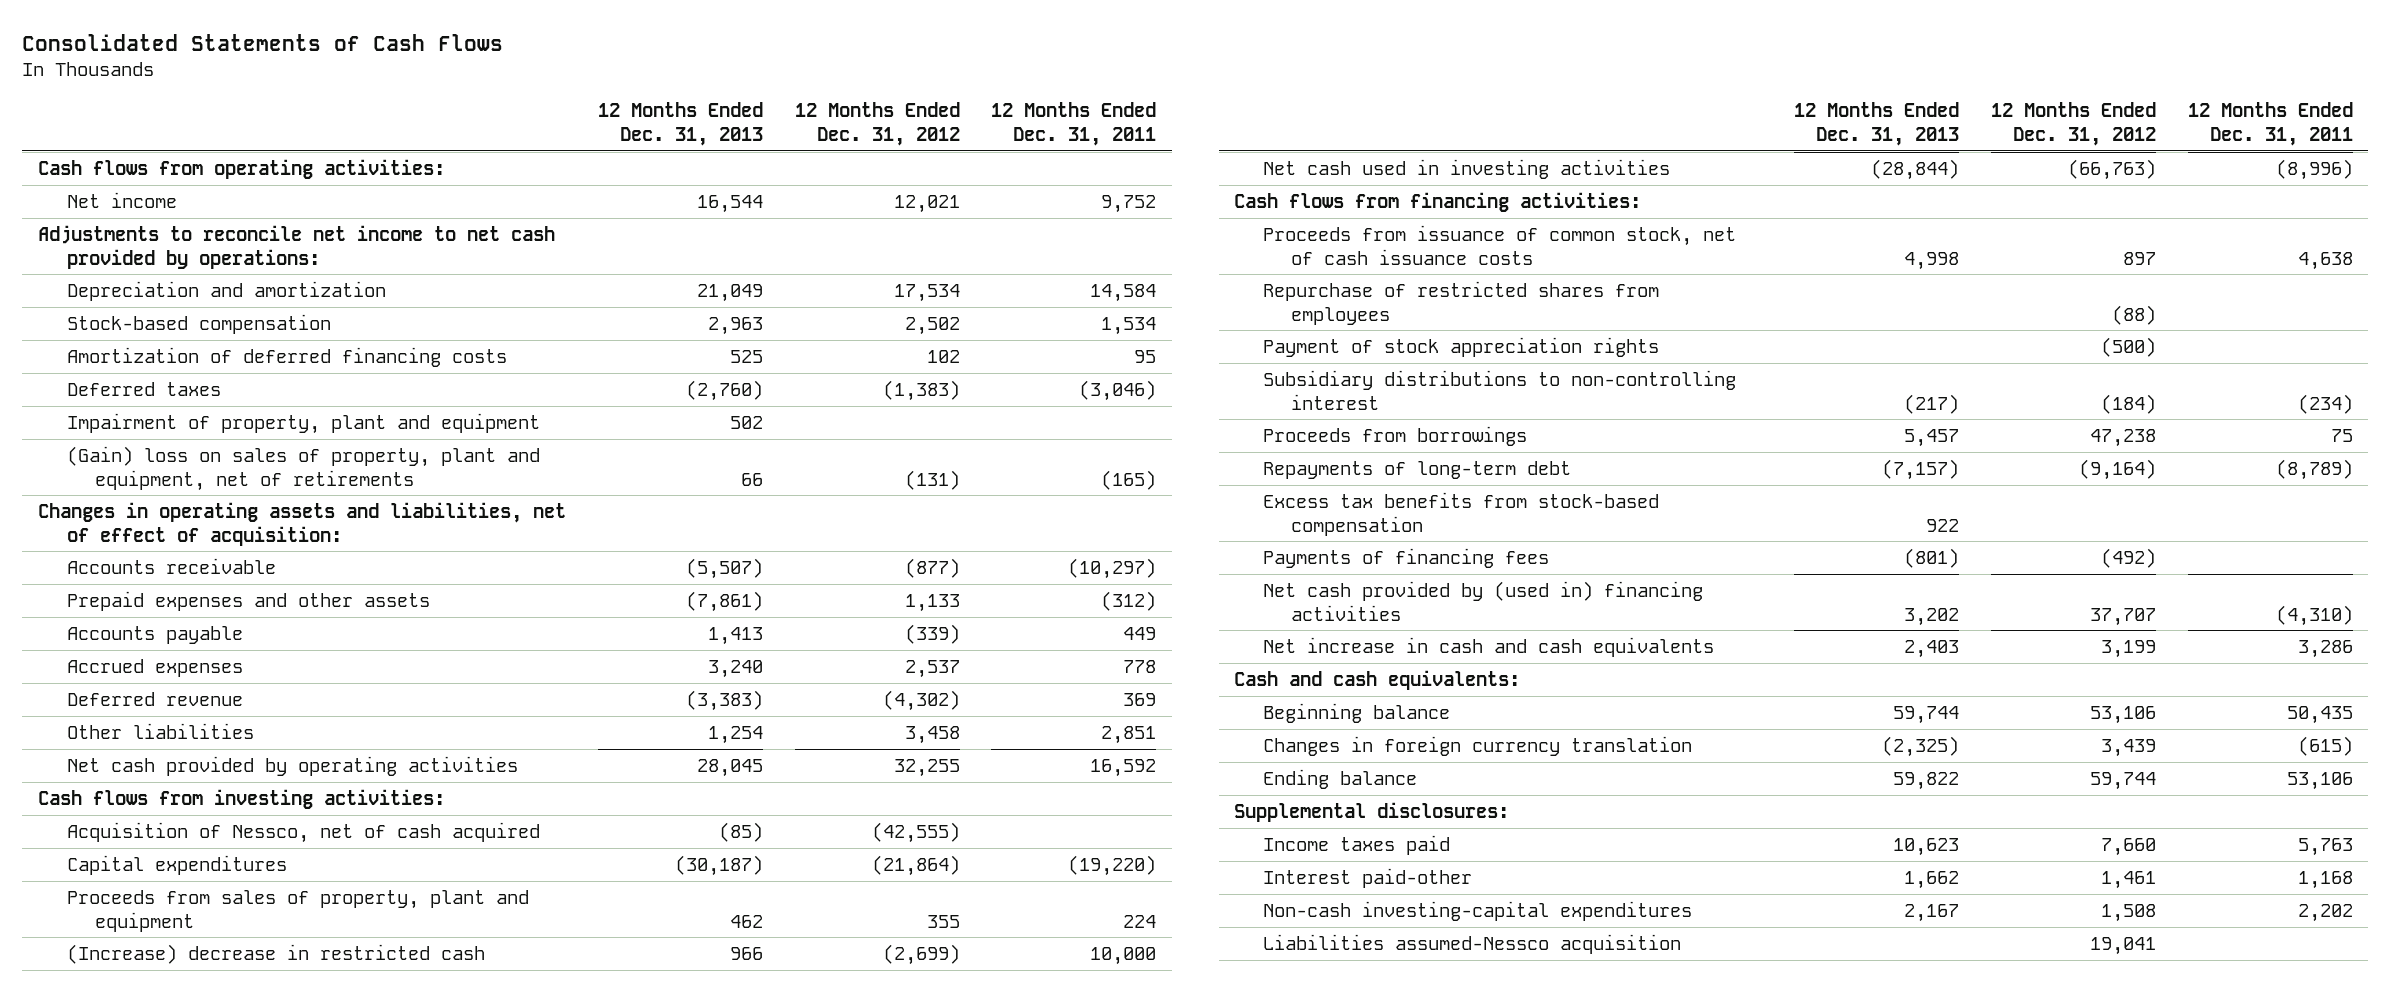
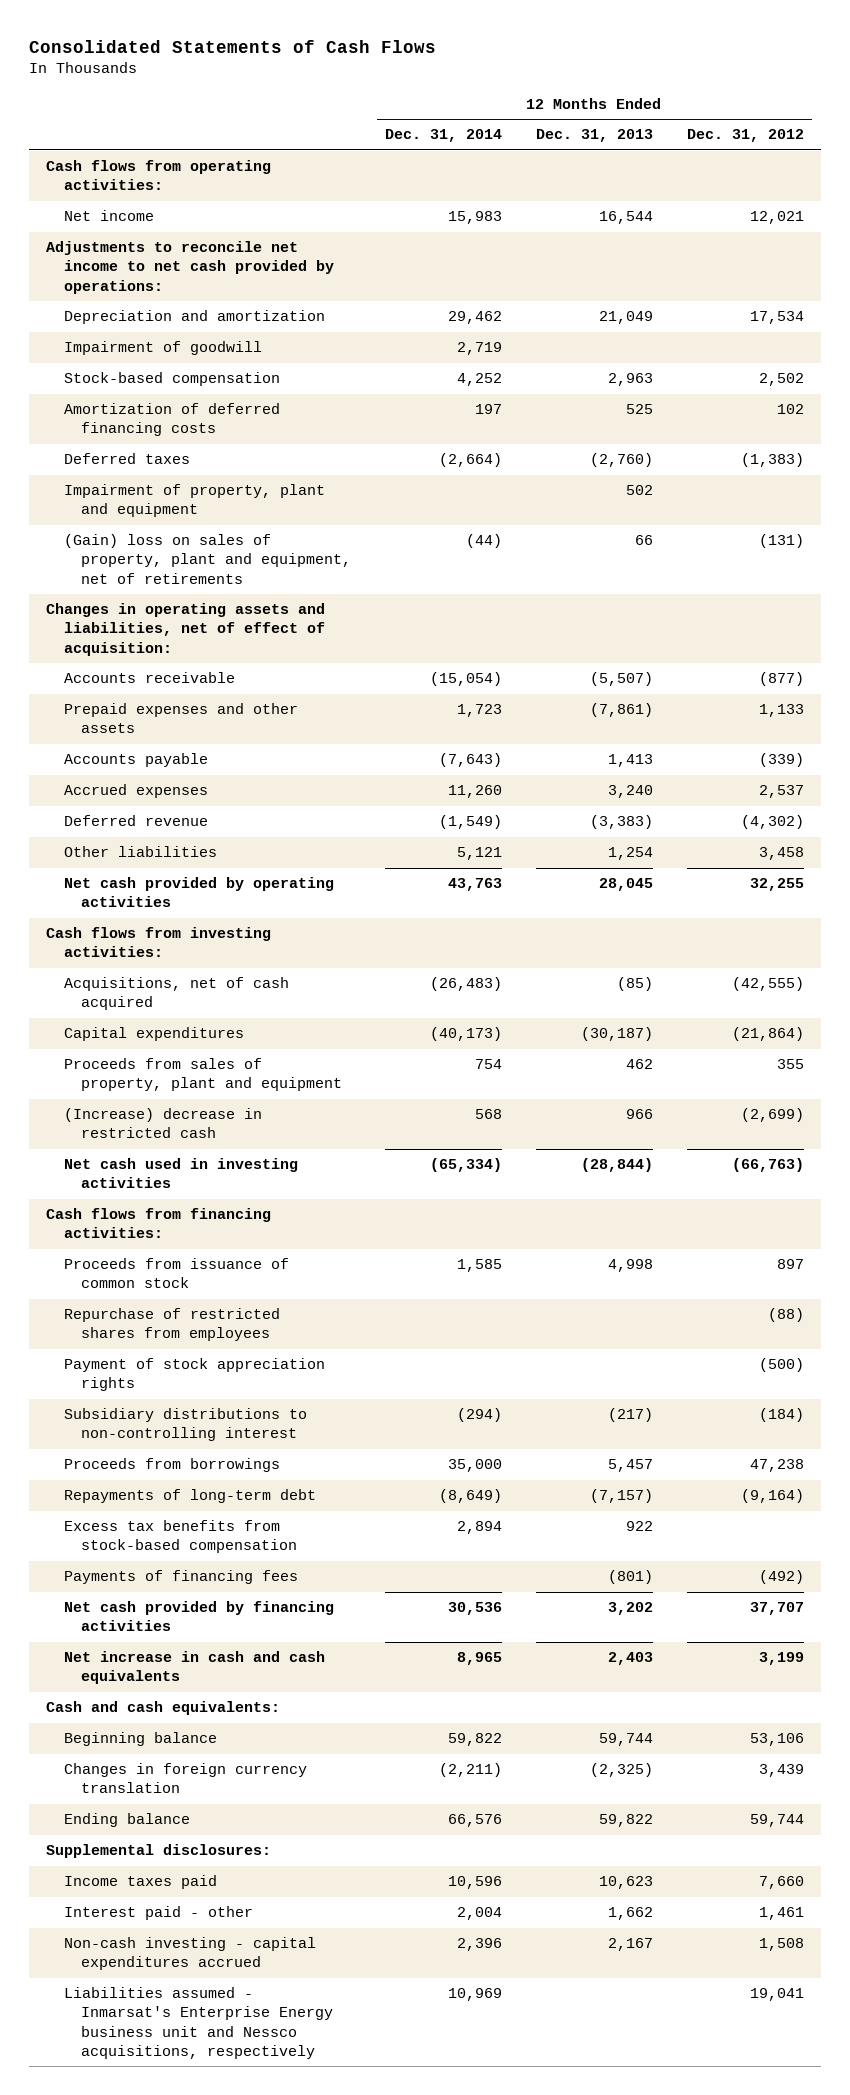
[991,102,1157,147] 12 Months Ended Dec. 31, 2011 -> none
none -> [385,129,503,143] Dec. 31, 2014
none -> [63,341,262,356] Impairment of goodwill
[66,821,540,843] Acquisition of Nessco, net of cash acquired -> [63,977,289,1011] Acquisitions, net of cash acquired
[1262,224,1736,265] Proceeds from issuance of common stock, net of cash issuance costs -> [63,1258,289,1289] Proceeds from issuance of common stock
[1262,580,1703,621] Net cash provided by (used in) financing activities -> [63,1601,334,1632] Net cash provided by financing activities
[1262,867,1472,888] Interest paid-other -> [63,1906,253,1921] Interest paid - other
[1262,900,1692,921] Non-cash investing-capital expenditures -> [63,1937,316,1971] Non-cash investing - capital expenditures accrued
[1262,933,1681,954] Liabilities assumed-Nessco acquisition -> [63,1987,334,2059] Liabilities assumed - Inmarsat's Enterprise Energy business unit and Nessco acquisitions, respectively

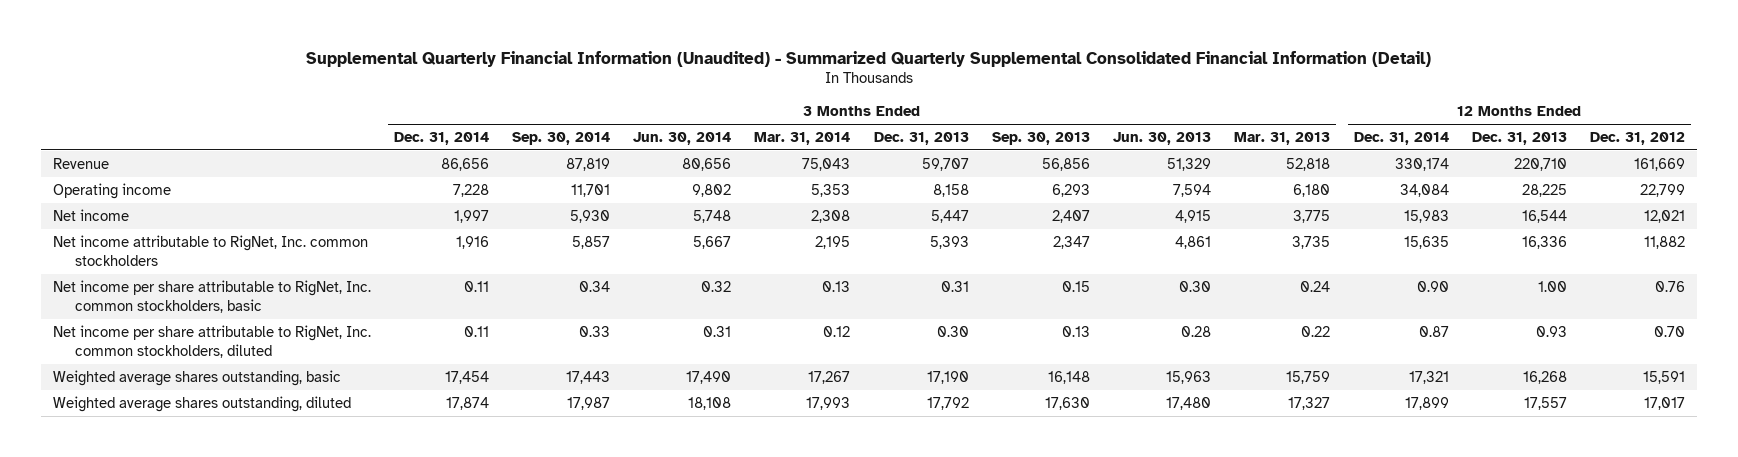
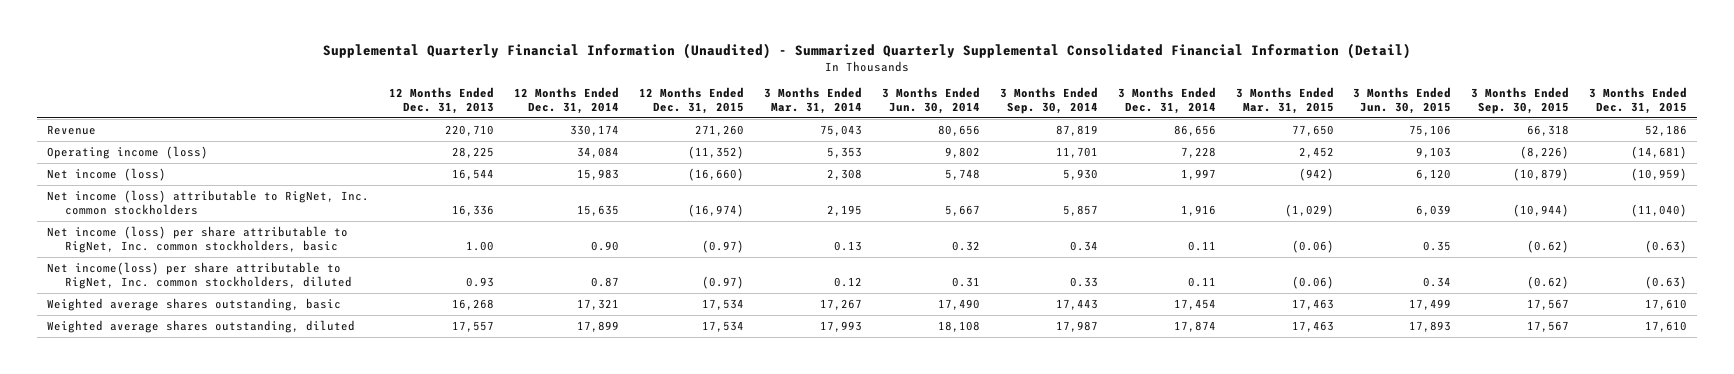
[873,131,969,145] Dec. 31, 2013 -> none
[991,131,1090,145] Sep. 30, 2013 -> none
[1113,131,1212,145] Jun. 30, 2013 -> none
[1234,131,1331,145] Mar. 31, 2013 -> none
[1589,131,1685,145] Dec. 31, 2012 -> none
none -> [638,87,744,114] 12 Months Ended Dec. 31, 2015
none -> [1235,87,1334,114] 3 Months Ended Mar. 31, 2015
none -> [1353,87,1452,114] 3 Months Ended Jun. 30, 2015
none -> [1471,87,1570,114] 3 Months Ended Sep. 30, 2015
none -> [1589,87,1688,114] 3 Months Ended Dec. 31, 2015
[52,182,171,199] Operating income -> [46,146,208,160] Operating income (loss)
[52,208,129,221] Net income -> [46,168,166,182] Net income (loss)
[52,234,368,266] Net income attributable to RigNet, Inc. common stockholders -> [46,190,369,215] Net income (loss) attributable to RigNet, Inc. common stockholders
[52,279,371,313] Net income per share attributable to RigNet, Inc. common stockholders, basic -> [46,226,348,253] Net income (loss) per share attributable to RigNet, Inc. common stockholders, basic
[52,324,371,358] Net income per share attributable to RigNet, Inc. common stockholders, diluted -> [46,262,352,289] Net income(loss) per share attributable to RigNet, Inc. common stockholders, diluted

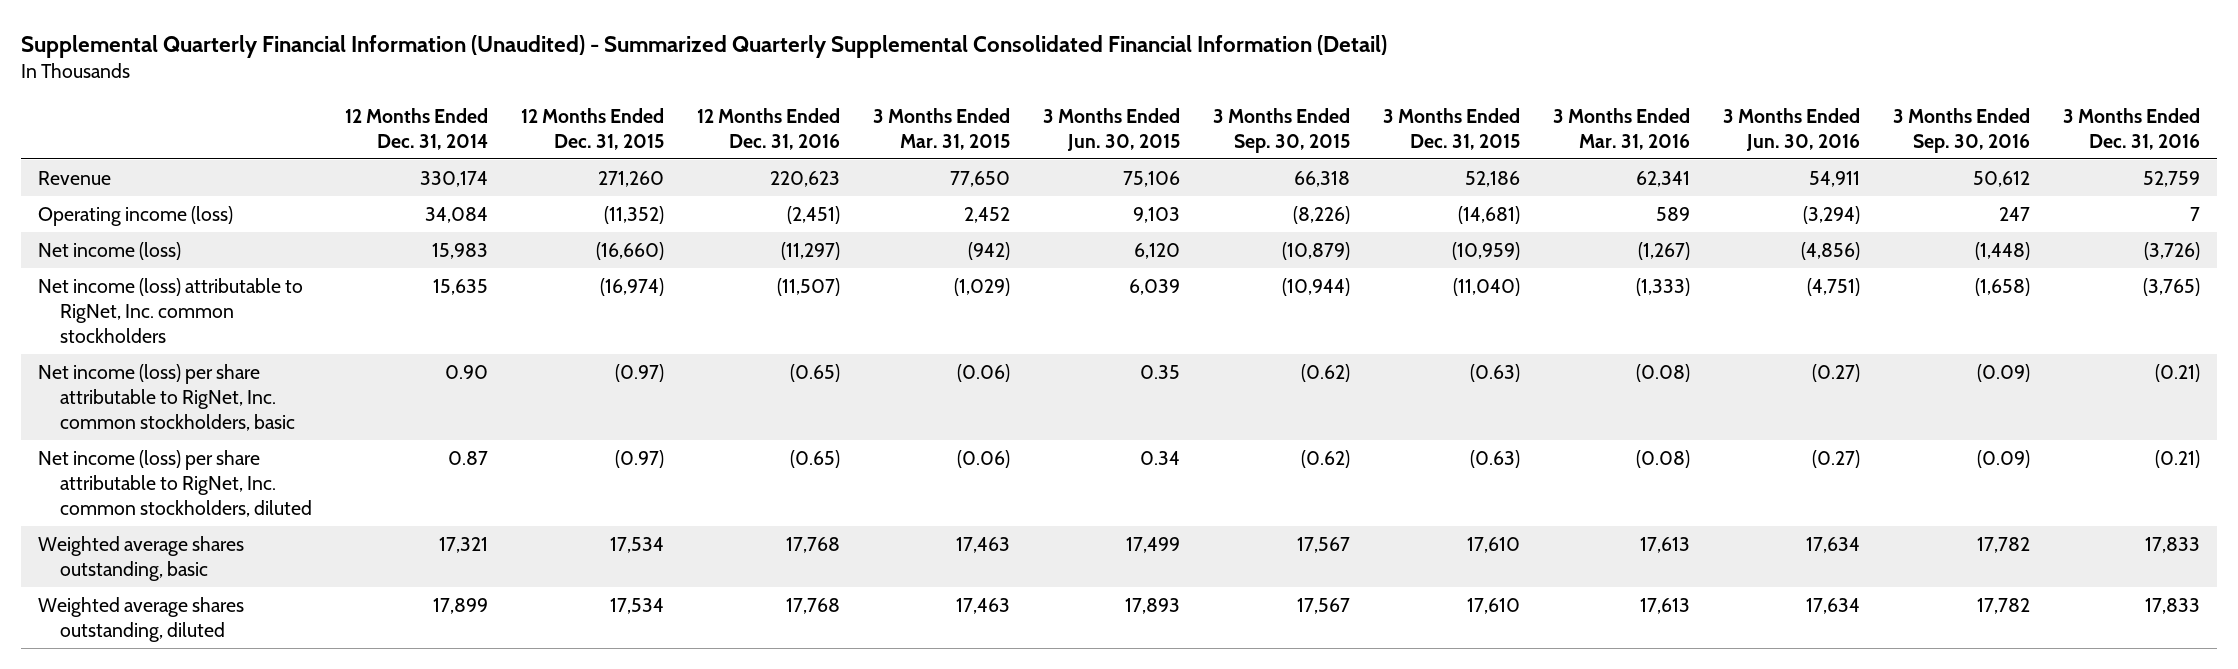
[388,87,494,114] 12 Months Ended Dec. 31, 2013 -> none
[763,87,862,114] 3 Months Ended Mar. 31, 2014 -> none
[881,87,980,114] 3 Months Ended Jun. 30, 2014 -> none
[999,87,1098,114] 3 Months Ended Sep. 30, 2014 -> none
[1117,87,1216,114] 3 Months Ended Dec. 31, 2014 -> none
none -> [696,107,840,150] 12 Months Ended Dec. 31, 2016
none -> [1552,107,1690,150] 3 Months Ended Mar. 31, 2016
none -> [1722,107,1860,151] 3 Months Ended Jun. 30, 2016
none -> [1892,107,2030,153] 3 Months Ended Sep. 30, 2016
none -> [2063,107,2201,150] 3 Months Ended Dec. 31, 2016
[46,262,352,289] Net income(loss) per share attributable to RigNet, Inc. common stockholders, diluted -> [37,449,312,517] Net income (loss) per share attributable to RigNet, Inc. common stockholders, diluted

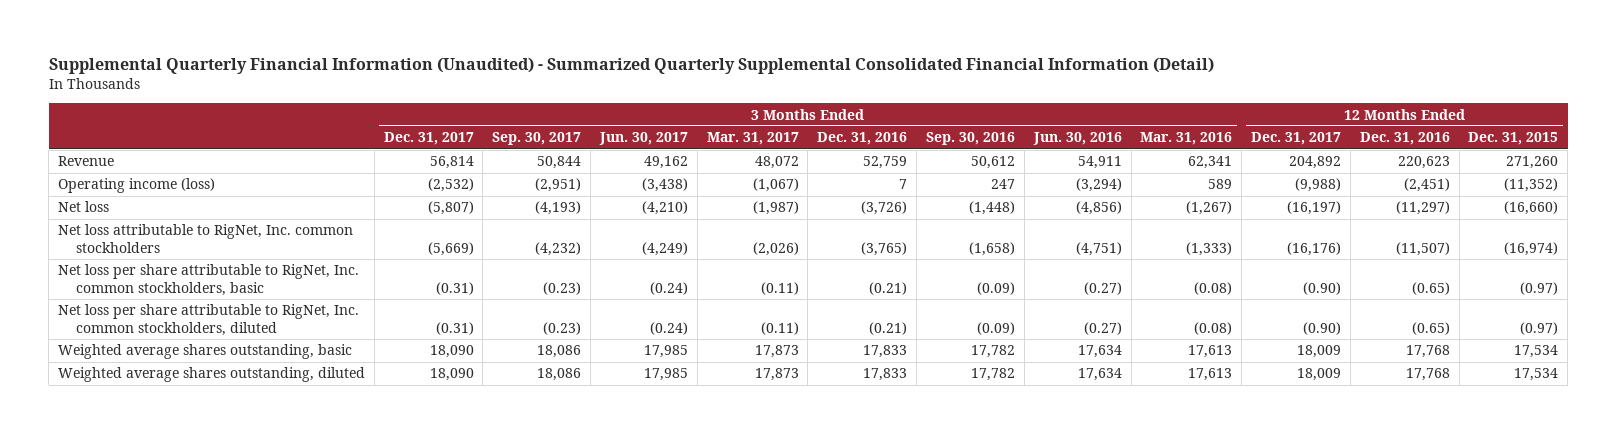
[344,107,488,150] 12 Months Ended Dec. 31, 2014 -> none
[872,107,1010,150] 3 Months Ended Mar. 31, 2015 -> none
[1042,107,1180,151] 3 Months Ended Jun. 30, 2015 -> none
[1212,107,1350,153] 3 Months Ended Sep. 30, 2015 -> none
[1382,107,1520,150] 3 Months Ended Dec. 31, 2015 -> none
none -> [383,132,474,146] Dec. 31, 2017
none -> [492,132,582,146] Sep. 30, 2017
none -> [598,132,688,146] Jun. 30, 2017
none -> [706,132,799,146] Mar. 31, 2017
none -> [1251,132,1342,146] Dec. 31, 2017
[37,241,181,260] Net income (loss) -> [57,201,109,213] Net loss
[37,277,303,343] Net income (loss) attributable to RigNet, Inc. common stockholders -> [57,224,353,253] Net loss attributable to RigNet, Inc. common stockholders
[37,363,295,431] Net income (loss) per share attributable to RigNet, Inc. common stockholders, basic -> [57,264,359,296] Net loss per share attributable to RigNet, Inc. common stockholders, basic
[37,449,312,517] Net income (loss) per share attributable to RigNet, Inc. common stockholders, diluted -> [57,304,359,336] Net loss per share attributable to RigNet, Inc. common stockholders, diluted

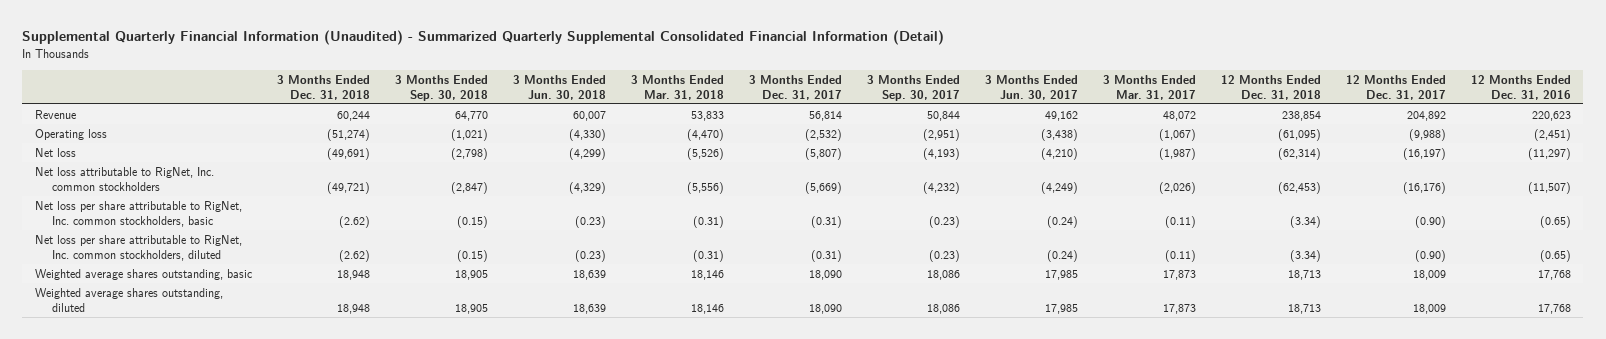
[817,132,908,146] Dec. 31, 2016 -> none
[925,132,1015,146] Sep. 30, 2016 -> none
[1032,132,1122,146] Jun. 30, 2016 -> none
[1140,132,1233,146] Mar. 31, 2016 -> none
[1468,132,1559,146] Dec. 31, 2015 -> none
none -> [276,74,370,100] 3 Months Ended Dec. 31, 2018
none -> [394,74,488,101] 3 Months Ended Sep. 30, 2018
none -> [512,74,606,100] 3 Months Ended Jun. 30, 2018
none -> [630,74,724,100] 3 Months Ended Mar. 31, 2018
none -> [1220,74,1321,100] 12 Months Ended Dec. 31, 2018
[57,178,215,194] Operating income (loss) -> [34,128,107,140] Operating loss

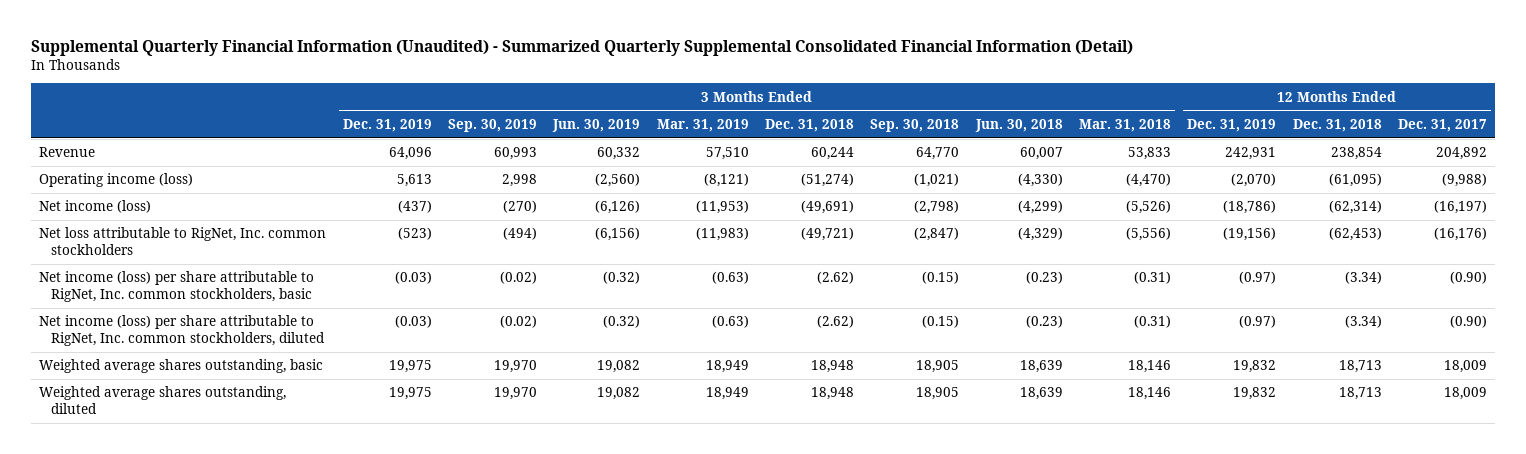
[748,74,842,100] 3 Months Ended Dec. 31, 2017 -> none
[866,74,960,101] 3 Months Ended Sep. 30, 2017 -> none
[984,74,1078,100] 3 Months Ended Jun. 30, 2017 -> none
[1102,74,1196,100] 3 Months Ended Mar. 31, 2017 -> none
[1470,74,1571,100] 12 Months Ended Dec. 31, 2016 -> none
none -> [342,119,432,133] Dec. 31, 2019
none -> [447,119,537,133] Sep. 30, 2019
none -> [552,119,641,133] Jun. 30, 2019
none -> [656,119,749,133] Mar. 31, 2019
none -> [1187,119,1277,133] Dec. 31, 2019
[34,128,107,140] Operating loss -> [39,173,194,188] Operating income (loss)
[34,147,76,157] Net loss -> [39,200,152,214] Net income (loss)
[34,200,242,227] Net loss per share attributable to RigNet, Inc. common stockholders, basic -> [39,271,315,303] Net income (loss) per share attributable to RigNet, Inc. common stockholders, basic
[34,234,242,261] Net loss per share attributable to RigNet, Inc. common stockholders, diluted -> [39,315,325,347] Net income (loss) per share attributable to RigNet, Inc. common stockholders, diluted

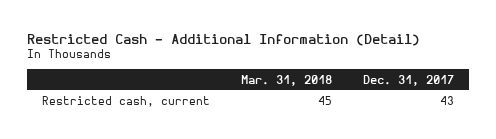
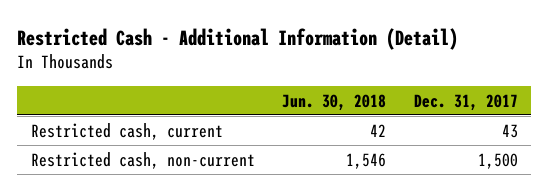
[240,74,332,86] Mar. 31, 2018 -> none
none -> [282,93,387,111] Jun. 30, 2018
none -> [30,151,255,169] Restricted cash, non-current

